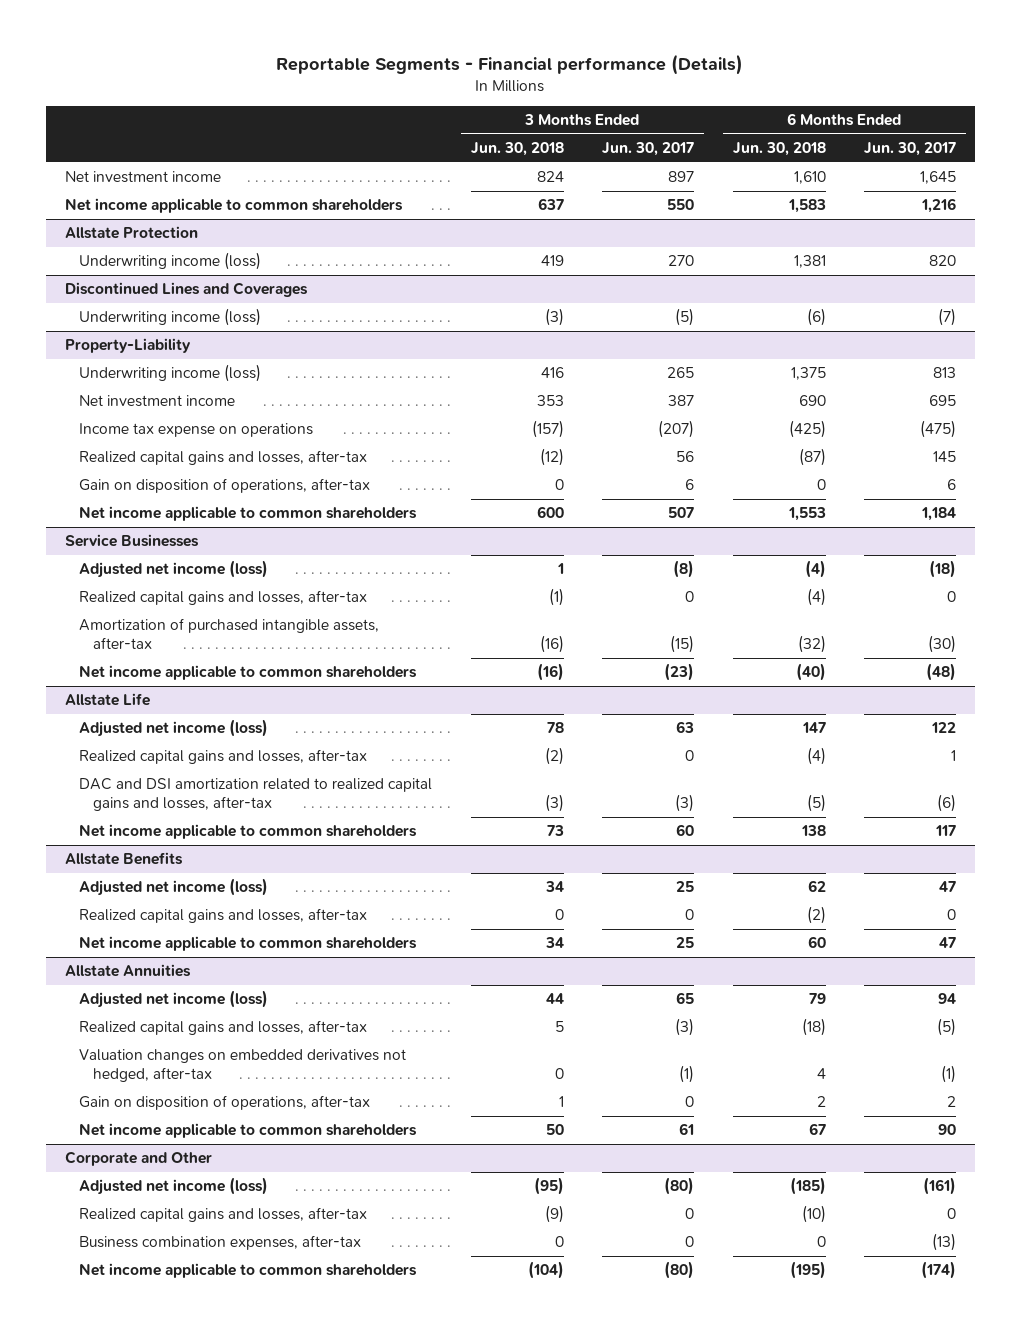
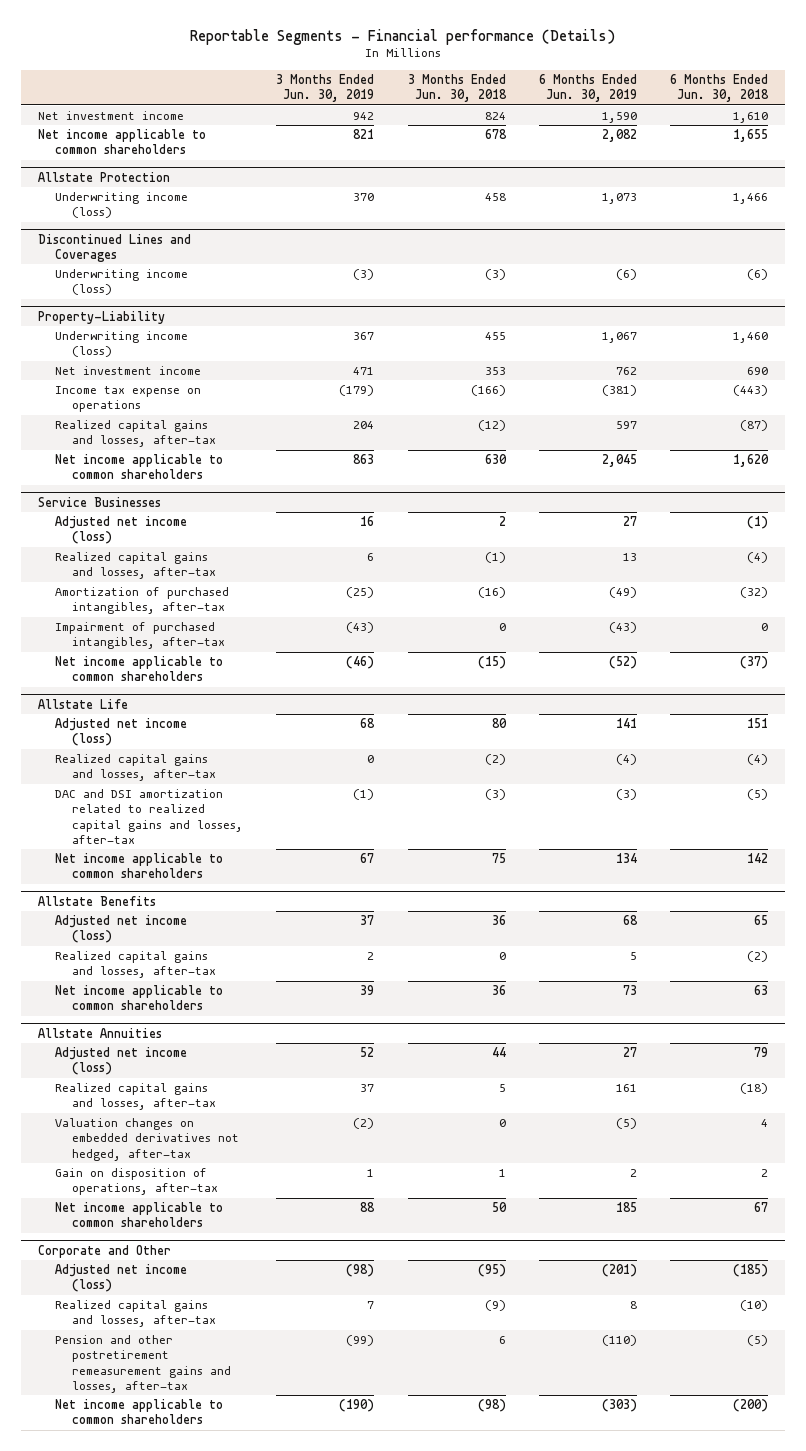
[602,142,695,157] Jun. 30, 2017 -> none
[863,142,956,157] Jun. 30, 2017 -> none
none -> [276,73,375,103] 3 Months Ended Jun. 30, 2019
none -> [538,73,637,103] 6 Months Ended Jun. 30, 2019
[537,198,564,211] 637 -> [484,129,507,140] 678
[787,199,826,214] 1,583 -> [733,129,769,143] 1,655
[540,255,564,267] 419 -> [484,193,506,202] 458
[793,255,826,269] 1,381 -> [733,193,769,205] 1,466
[540,367,564,379] 416 -> [484,332,506,341] 455
[790,367,826,381] 1,375 -> [733,332,769,344] 1,460
[531,420,564,439] (157) -> [470,385,506,397] (166)
[788,420,826,439] (425) -> [733,385,769,397] (443)
[79,478,371,494] Gain on disposition of operations, after-tax -> none
[536,506,564,519] 600 -> [484,454,507,465] 630
[787,507,826,522] 1,553 -> [733,454,770,468] 1,620
[556,563,564,575] 1 -> [498,516,506,527] 2
[804,560,826,579] (4) -> [747,516,769,530] (1)
[79,618,380,650] Amortization of purchased intangible assets, after-tax -> [54,587,229,615] Amortization of purchased intangibles, after-tax
none -> [54,622,225,650] Impairment of purchased intangibles, after-tax
[536,663,564,682] (16) -> [477,656,506,670] (15)
[795,663,826,682] (40) -> [740,656,769,670] (37)
[546,722,564,734] 78 -> [491,718,507,729] 80
[801,722,826,734] 147 -> [747,718,769,729] 151
[546,825,564,837] 73 -> [491,853,506,864] 75
[800,825,826,837] 138 -> [747,853,769,864] 142
[544,881,564,893] 34 -> [491,915,506,926] 36
[807,880,826,893] 62 -> [754,915,769,926] 65
[544,937,564,949] 34 -> [491,985,506,996] 36
[807,936,826,949] 60 -> [754,985,769,996] 63
[79,1235,362,1251] Business combination expenses, after-tax -> none
none -> [54,1335,231,1393] Pension and other postretirement remeasurement gains and losses, after-tax
[527,1261,564,1280] (104) -> [477,1399,506,1413] (98)
[789,1261,826,1280] (195) -> [733,1399,769,1413] (200)

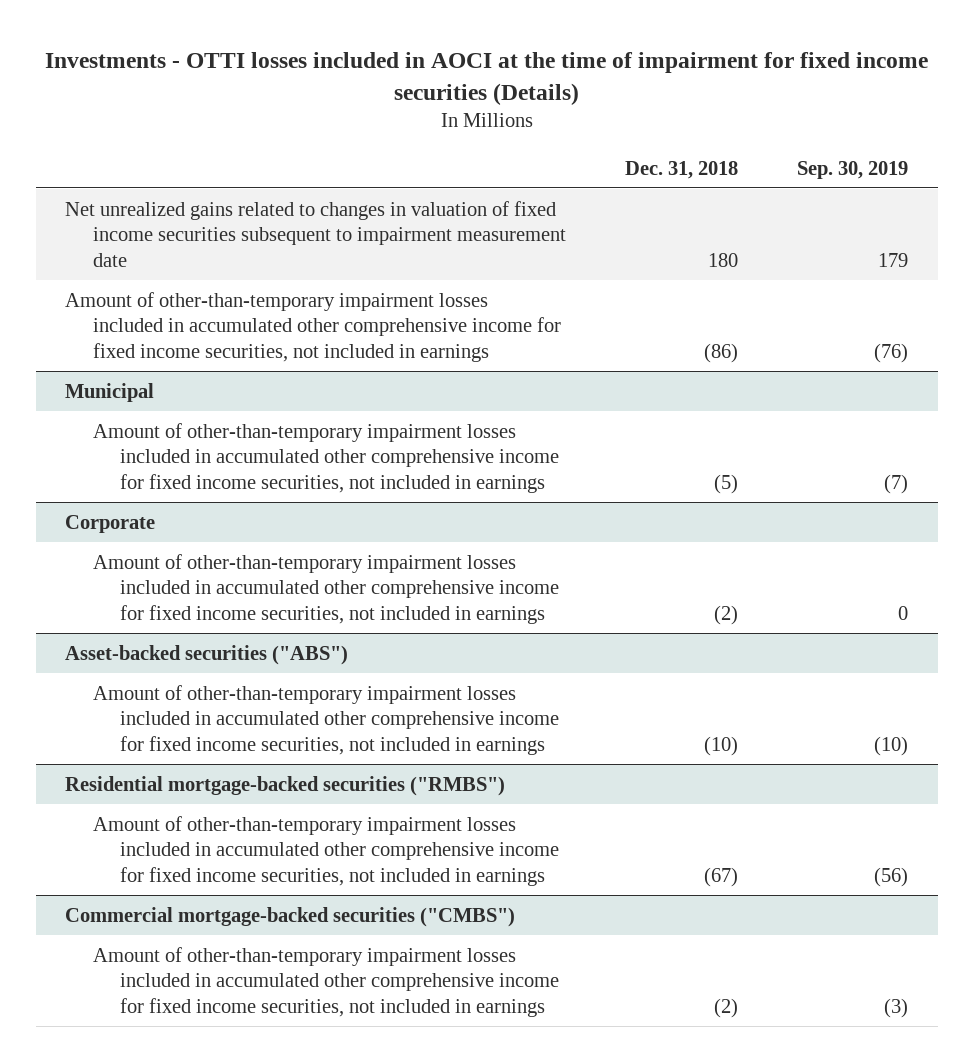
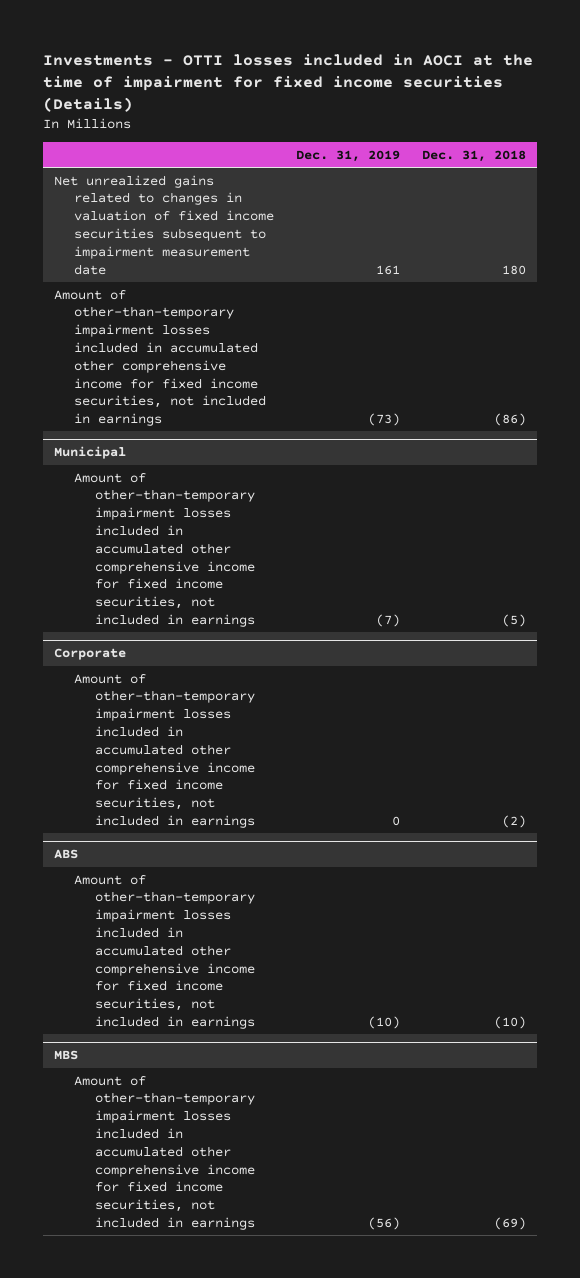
[797,160,909,179] Sep. 30, 2019 -> none
none -> [296,149,401,162] Dec. 31, 2019
[65,644,349,665] Asset-backed securities ("ABS") -> [53,849,78,860] ABS
[65,775,506,796] Residential mortgage-backed securities ("RMBS") -> none
[65,906,516,927] Commercial mortgage-backed securities ("CMBS") -> none
[92,946,559,1017] Amount of other-than-temporary impairment losses included in accumulated other comprehensive income for fixed income securities, not included in earnings -> none
none -> [53,1050,78,1061] MBS
[704,866,739,887] (67) -> [493,1217,526,1231] (69)

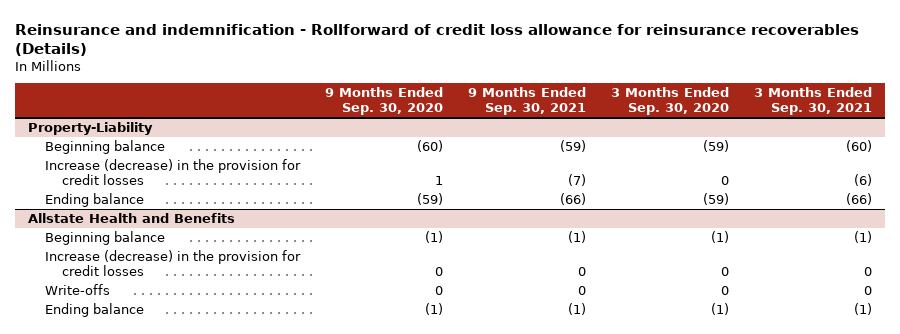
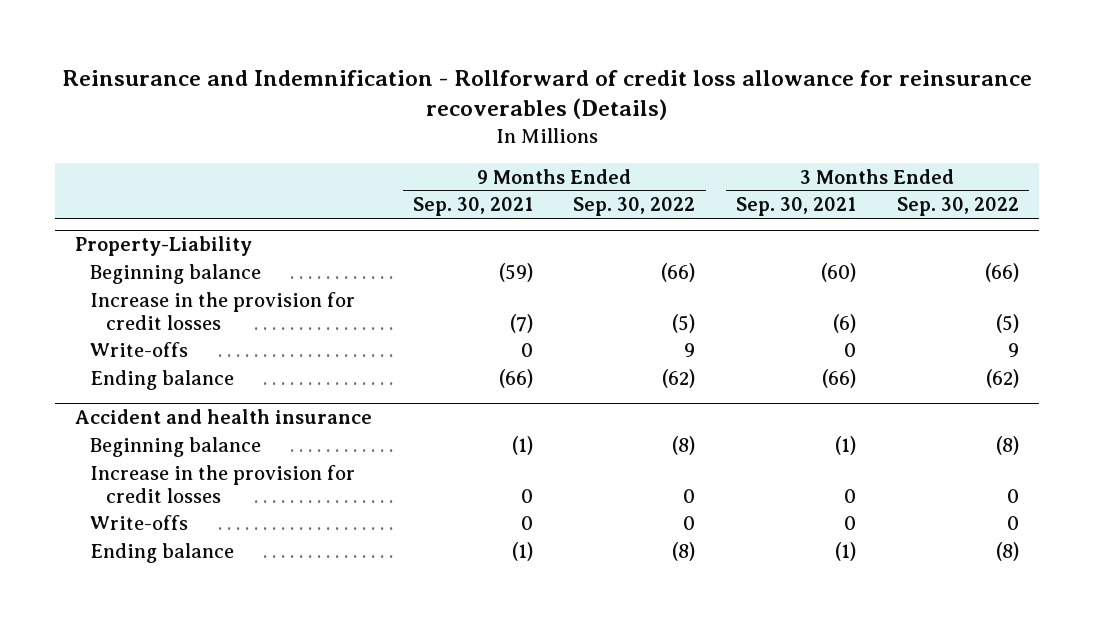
[15,23,860,56] Reinsurance and indemnification - Rollforward of credit loss allowance for reinsurance recoverables (Details) -> [61,69,1032,121] Reinsurance and Indemnification - Rollforward of credit loss allowance for reinsurance recoverables (Details)
[325,87,444,116] 9 Months Ended Sep. 30, 2020 -> none
[611,87,730,116] 3 Months Ended Sep. 30, 2020 -> none
none -> [573,197,696,217] Sep. 30, 2022
none -> [896,197,1019,217] Sep. 30, 2022
[44,159,301,186] Increase (decrease) in the provision for credit losses -> [90,291,356,330] Increase in the provision for credit losses
none -> [90,341,189,357] Write-offs
[27,213,235,224] Allstate Health and Benefits -> none
none -> [75,409,373,425] Accident and health insurance
[44,250,301,277] Increase (decrease) in the provision for credit losses -> [90,464,356,503] Increase in the provision for credit losses

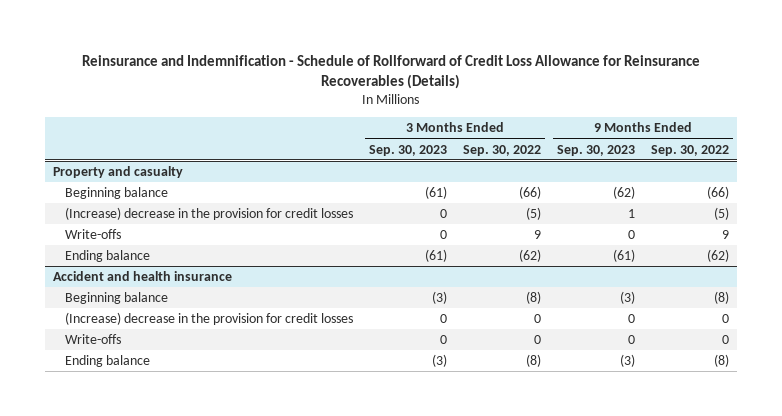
[61,69,1032,121] Reinsurance and Indemnification - Rollforward of credit loss allowance for reinsurance recoverables (Details) -> [82,54,701,90] Reinsurance and Indemnification - Schedule of Rollforward of Credit Loss Allowance for Reinsurance Recoverables (Details)
[412,197,533,217] Sep. 30, 2021 -> none
[736,197,857,217] Sep. 30, 2021 -> none
none -> [368,144,447,156] Sep. 30, 2023
none -> [557,144,636,156] Sep. 30, 2023
[75,236,253,257] Property-Liability -> none
none -> [53,165,184,178] Property and casualty
[90,291,356,330] Increase in the provision for credit losses -> [64,206,353,220] (Increase) decrease in the provision for credit losses
[90,464,356,503] Increase in the provision for credit losses -> [64,311,353,325] (Increase) decrease in the provision for credit losses

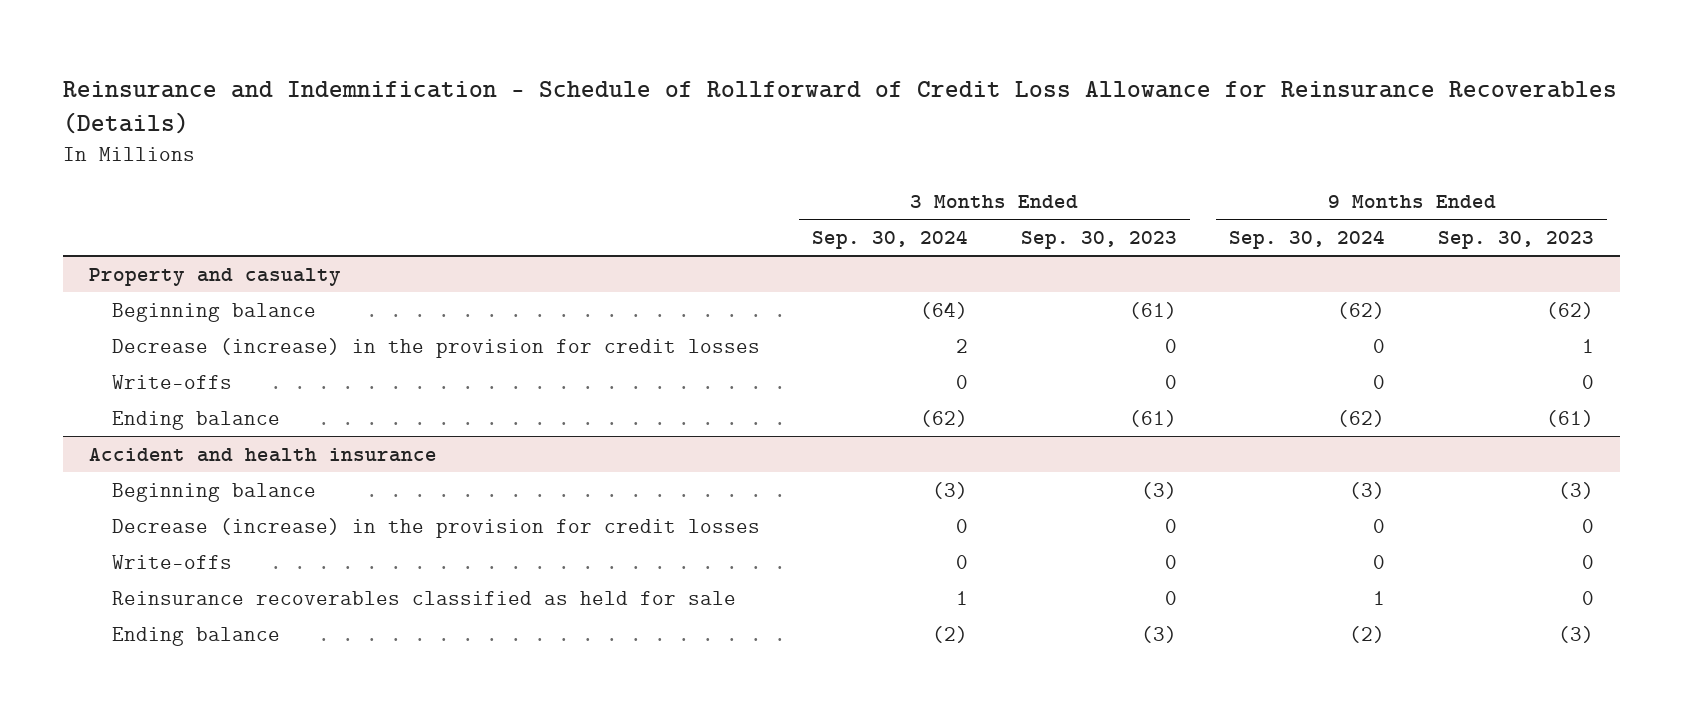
[462,144,541,156] Sep. 30, 2022 -> none
[651,144,730,156] Sep. 30, 2022 -> none
none -> [812,230,969,250] Sep. 30, 2024
none -> [1229,230,1386,250] Sep. 30, 2024
[64,206,353,220] (Increase) decrease in the provision for credit losses -> [111,337,760,358] Decrease (increase) in the provision for credit losses
[64,311,353,325] (Increase) decrease in the provision for credit losses -> [111,517,760,538] Decrease (increase) in the provision for credit losses
none -> [111,590,736,605] Reinsurance recoverables classified as held for sale

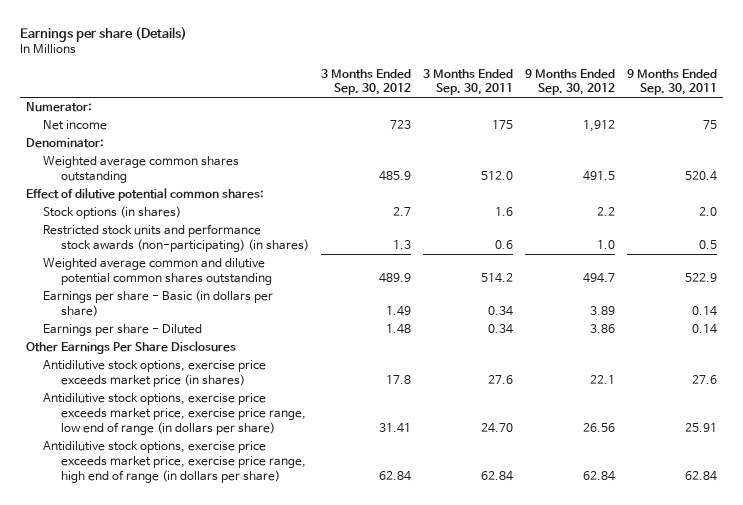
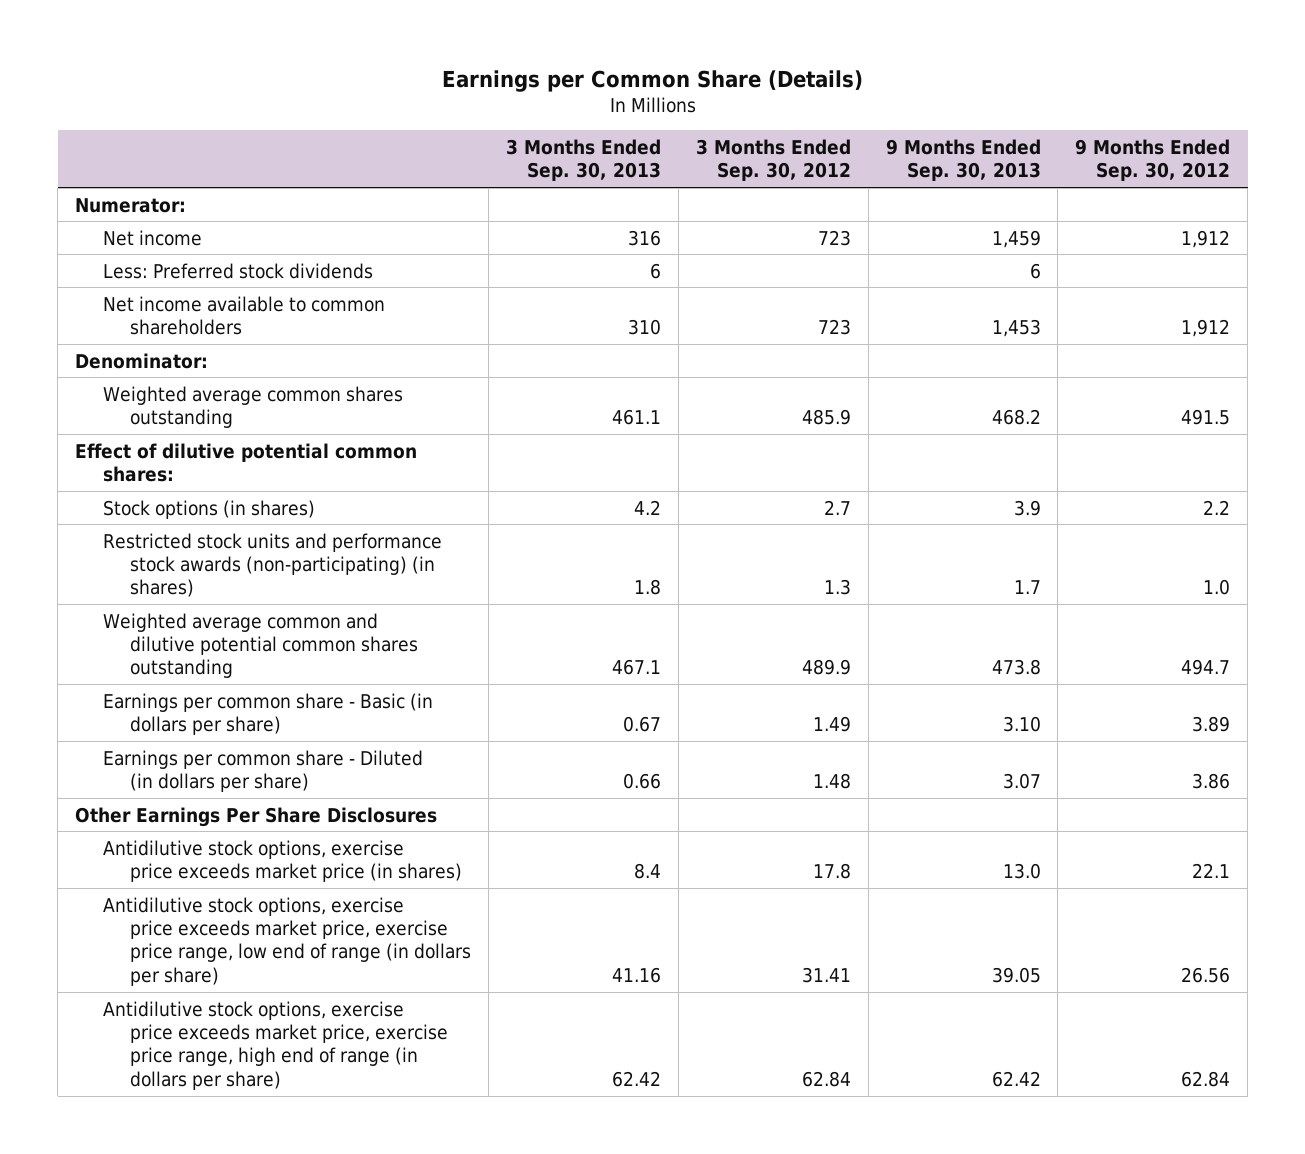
[19,26,187,42] Earnings per share (Details) -> [441,69,863,92] Earnings per Common Share (Details)
[422,68,513,96] 3 Months Ended Sep. 30, 2011 -> none
[627,68,718,96] 9 Months Ended Sep. 30, 2011 -> none
none -> [506,139,662,182] 3 Months Ended Sep. 30, 2013
none -> [885,139,1041,182] 9 Months Ended Sep. 30, 2013
none -> [102,262,373,279] Less: Preferred stock dividends
none -> [102,295,385,335] Net income available to common shareholders
[43,290,274,317] Earnings per share - Basic (in dollars per share) -> [102,692,433,735] Earnings per common share - Basic (in dollars per share)
[43,324,203,337] Earnings per share - Diluted -> [102,749,423,792] Earnings per common share - Diluted (in dollars per share)

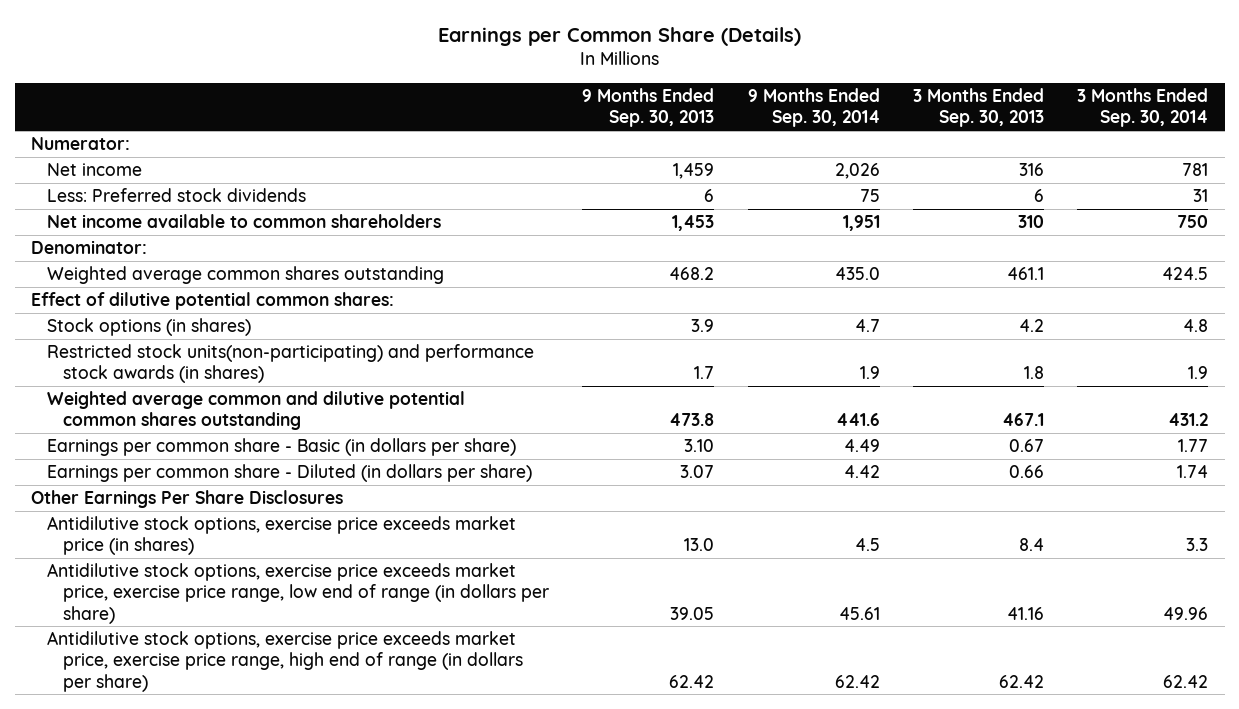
[695,139,851,182] 3 Months Ended Sep. 30, 2012 -> none
[1075,139,1231,182] 9 Months Ended Sep. 30, 2012 -> none
none -> [747,88,880,128] 9 Months Ended Sep. 30, 2014
none -> [1076,88,1208,128] 3 Months Ended Sep. 30, 2014
[102,532,442,598] Restricted stock units and performance stock awards (non-participating) (in shares) -> [47,344,535,384] Restricted stock units(non-participating) and performance stock awards (in shares)

